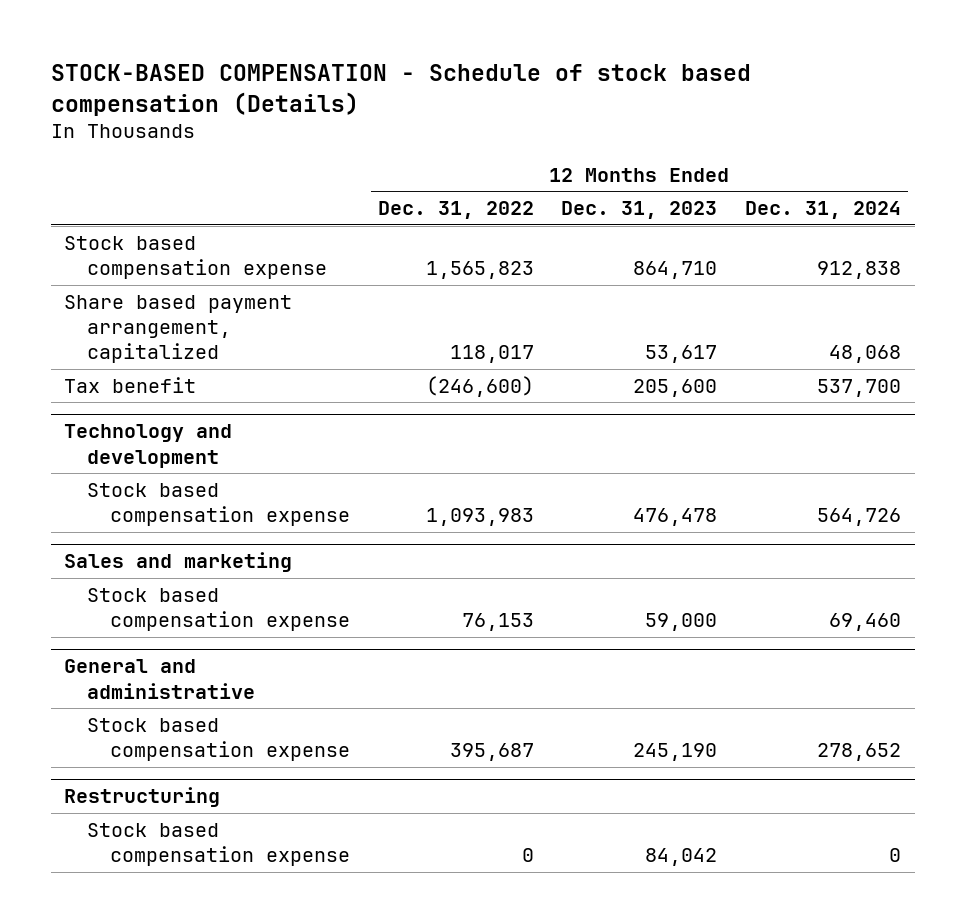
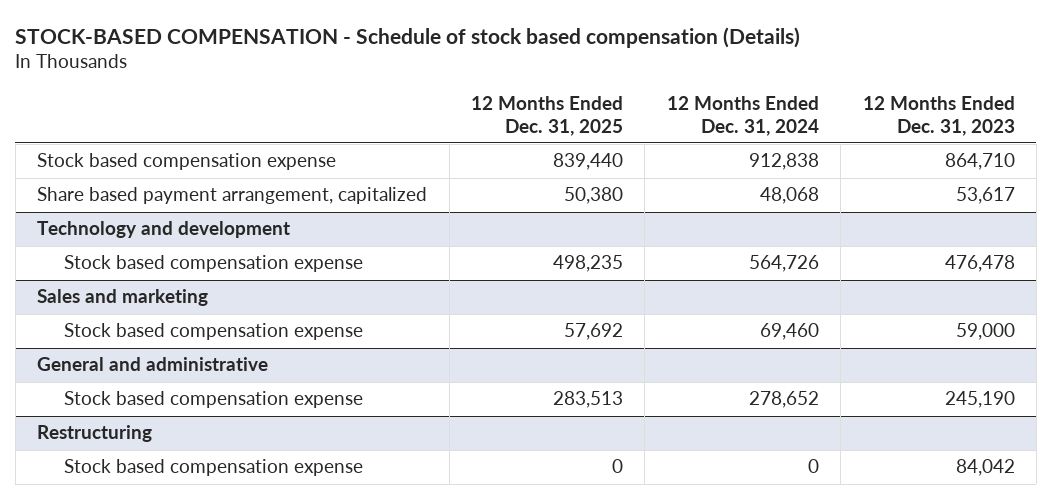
[377,201,534,220] Dec. 31, 2022 -> none
none -> [471,96,624,136] 12 Months Ended Dec. 31, 2025
[64,376,197,393] Tax benefit -> none

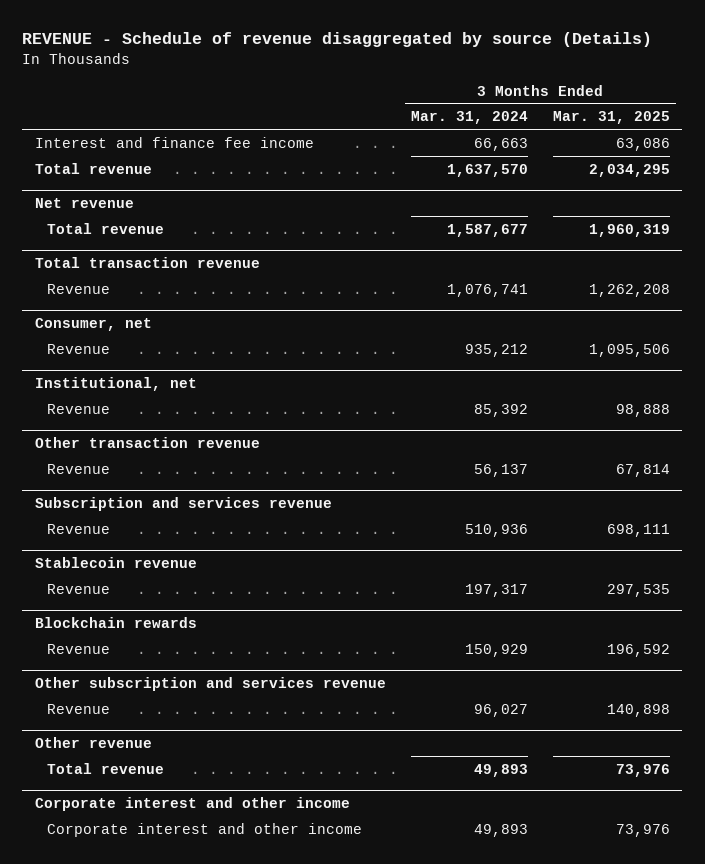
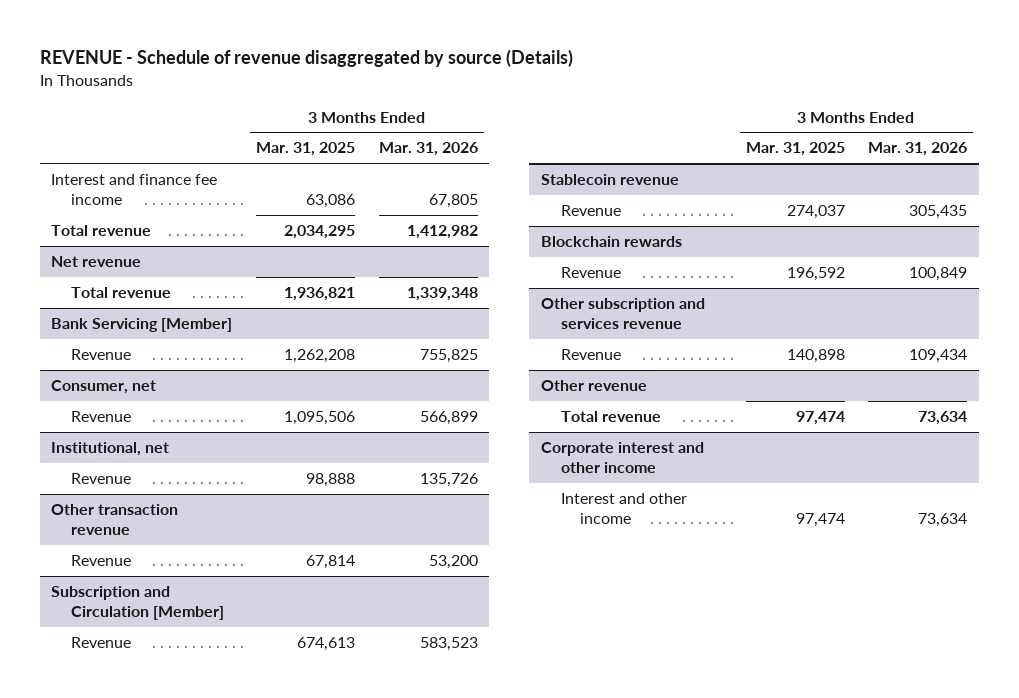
[410,111,528,125] Mar. 31, 2024 -> none
none -> [378,142,478,157] Mar. 31, 2026
[588,223,670,237] 1,960,319 -> [283,287,355,302] 1,936,821
[34,257,260,269] Total transaction revenue -> [51,318,233,333] Bank Servicing [Member]
[34,497,332,512] Subscription and services revenue -> [51,586,225,621] Subscription and Circulation [Member]
[606,523,670,537] 698,111 -> [296,637,355,652] 674,613
[606,583,670,597] 297,535 -> [786,205,845,220] 274,037
[615,763,670,777] 73,976 -> [795,411,845,426] 97,474
[47,822,363,837] Corporate interest and other income -> [560,493,687,525] Interest and other income
[615,823,670,837] 73,976 -> [795,513,845,528] 97,474

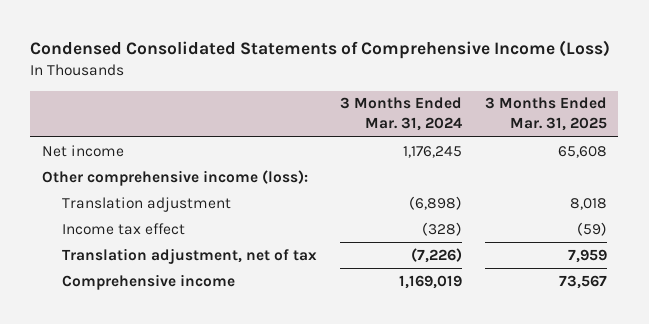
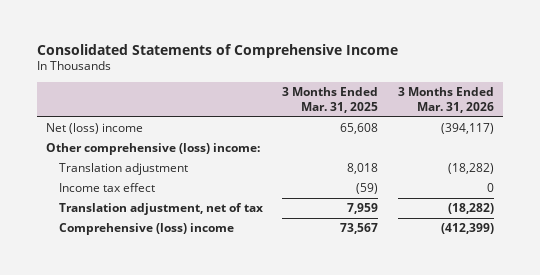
[30,40,611,60] Condensed Consolidated Statements of Comprehensive Income (Loss) -> [36,43,398,58] Consolidated Statements of Comprehensive Income
[339,97,462,132] 3 Months Ended Mar. 31, 2024 -> none
none -> [397,86,494,113] 3 Months Ended Mar. 31, 2026
[41,144,124,157] Net income -> [46,123,144,135] Net (loss) income
[41,169,308,186] Other comprehensive income (loss): -> [46,143,261,156] Other comprehensive (loss) income:
[62,273,236,290] Comprehensive income -> [59,223,235,236] Comprehensive (loss) income

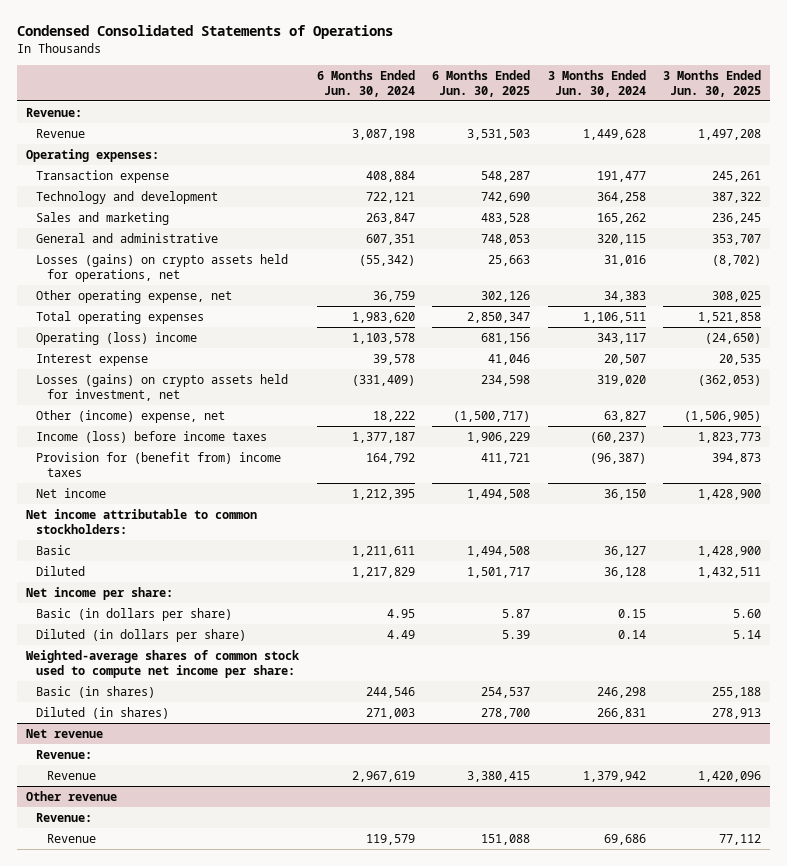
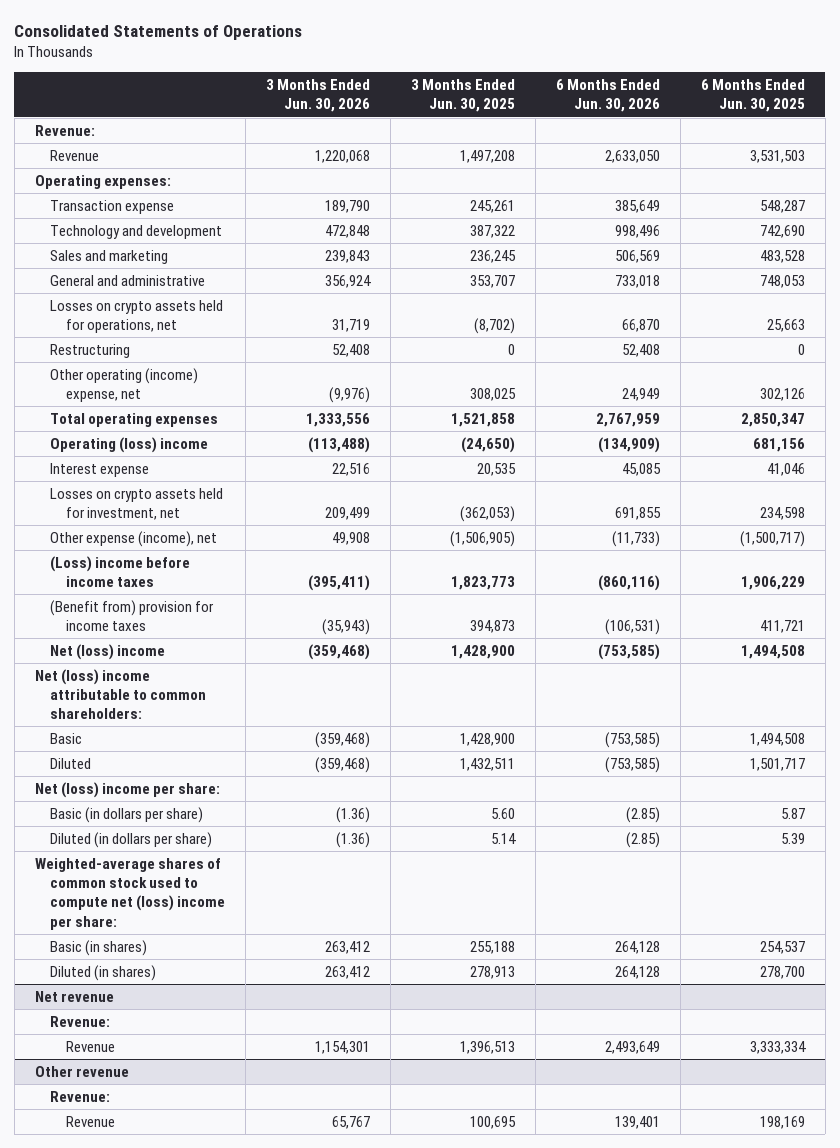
[17,25,394,40] Condensed Consolidated Statements of Operations -> [14,25,303,41] Consolidated Statements of Operations
[316,69,415,97] 6 Months Ended Jun. 30, 2024 -> none
[547,69,646,97] 3 Months Ended Jun. 30, 2024 -> none
none -> [266,79,371,113] 3 Months Ended Jun. 30, 2026
none -> [556,79,661,113] 6 Months Ended Jun. 30, 2026
[36,253,289,282] Losses (gains) on crypto assets held for operations, net -> [50,299,224,334] Losses on crypto assets held for operations, net
none -> [50,343,131,358] Restructuring
[36,289,233,303] Other operating expense, net -> [50,367,199,403] Other operating (income) expense, net
[36,373,289,401] Losses (gains) on crypto assets held for investment, net -> [50,487,224,521] Losses on crypto assets held for investment, net
[36,409,226,423] Other (income) expense, net -> [50,530,218,547] Other expense (income), net
[36,430,268,443] Income (loss) before income taxes -> [50,555,191,588] (Loss) income before income taxes
[36,451,282,477] Provision for (benefit from) income taxes -> [50,599,215,632] (Benefit from) provision for income taxes
[36,487,107,498] Net income -> [50,643,166,660] Net (loss) income
[26,508,258,534] Net income attributable to common stockholders: -> [34,668,207,720] Net (loss) income attributable to common shareholders:
[26,586,174,600] Net income per share: -> [34,781,220,798] Net (loss) income per share:
[26,649,301,678] Weighted-average shares of common stock used to compute net income per share: -> [34,857,226,930] Weighted-average shares of common stock used to compute net (loss) income per share:
[467,770,531,782] 3,380,415 -> [749,1040,806,1054] 3,333,334
[698,770,762,782] 1,420,096 -> [460,1040,516,1054] 1,396,513
[481,833,531,845] 151,088 -> [759,1115,805,1129] 198,169
[719,833,762,845] 77,112 -> [470,1115,517,1129] 100,695

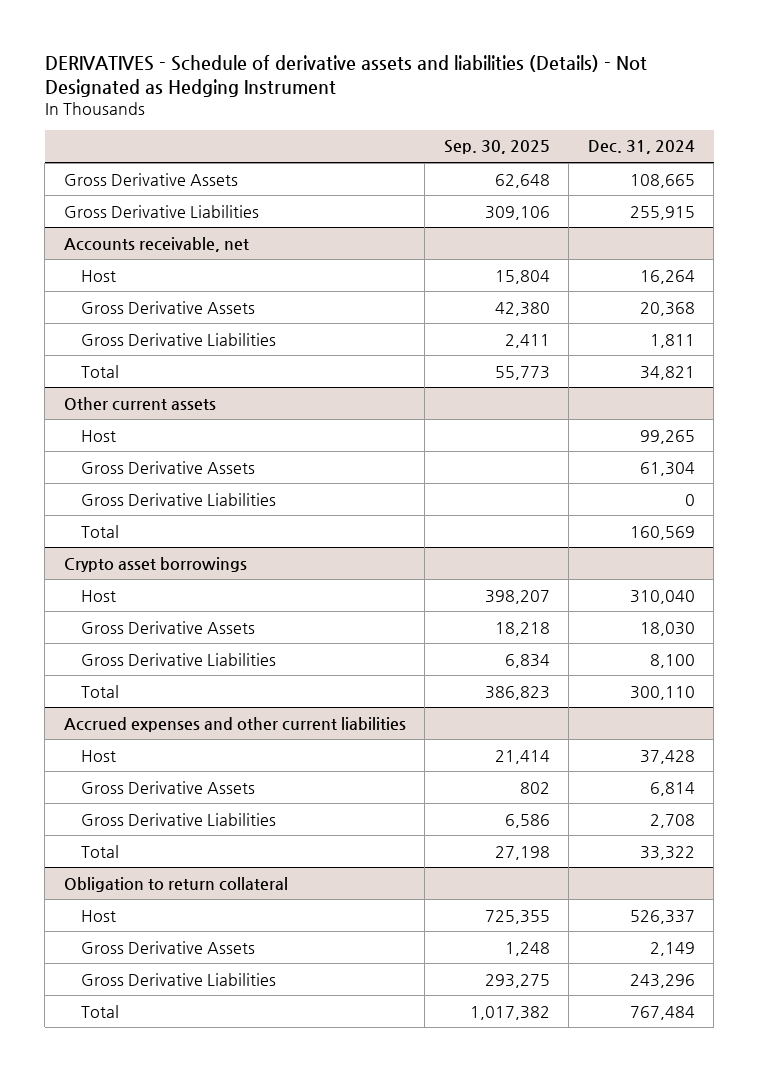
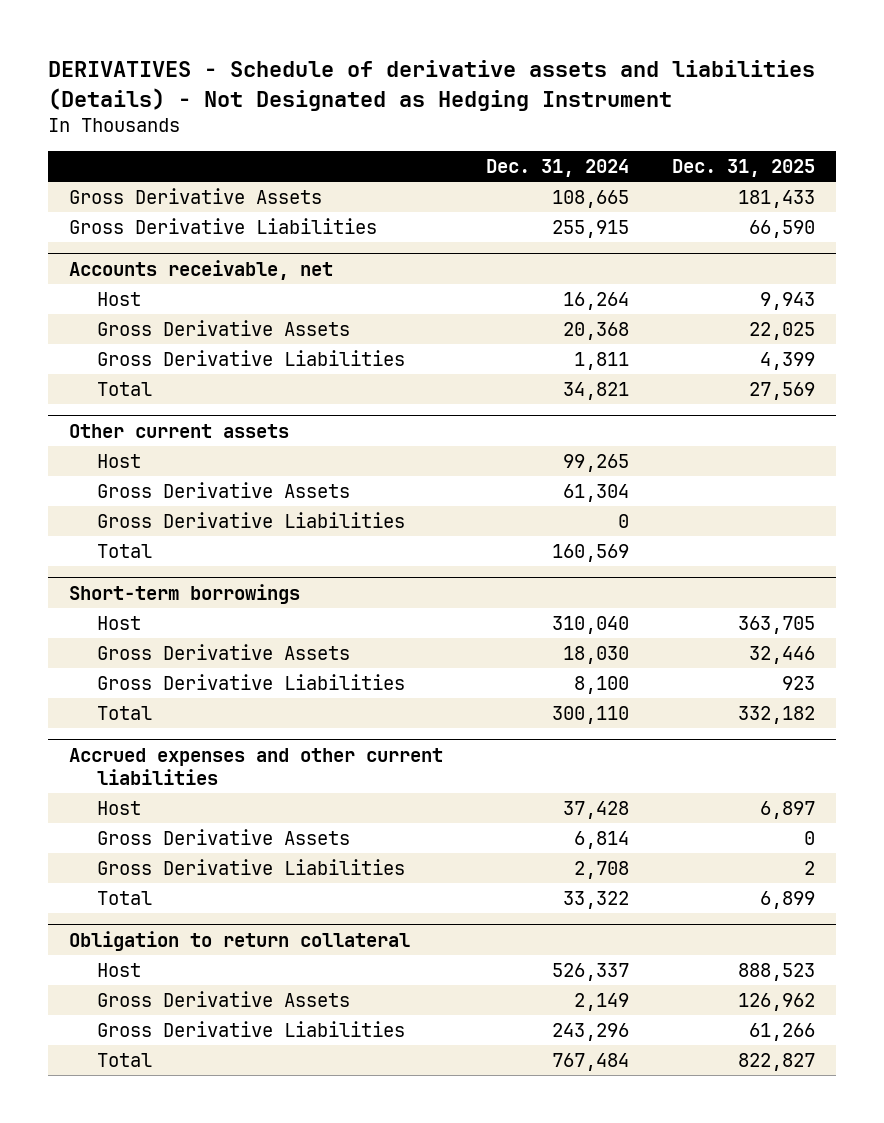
[443,140,550,155] Sep. 30, 2025 -> none
none -> [671,159,815,178] Dec. 31, 2025
[63,556,247,572] Crypto asset borrowings -> [69,583,301,604] Short-term borrowings

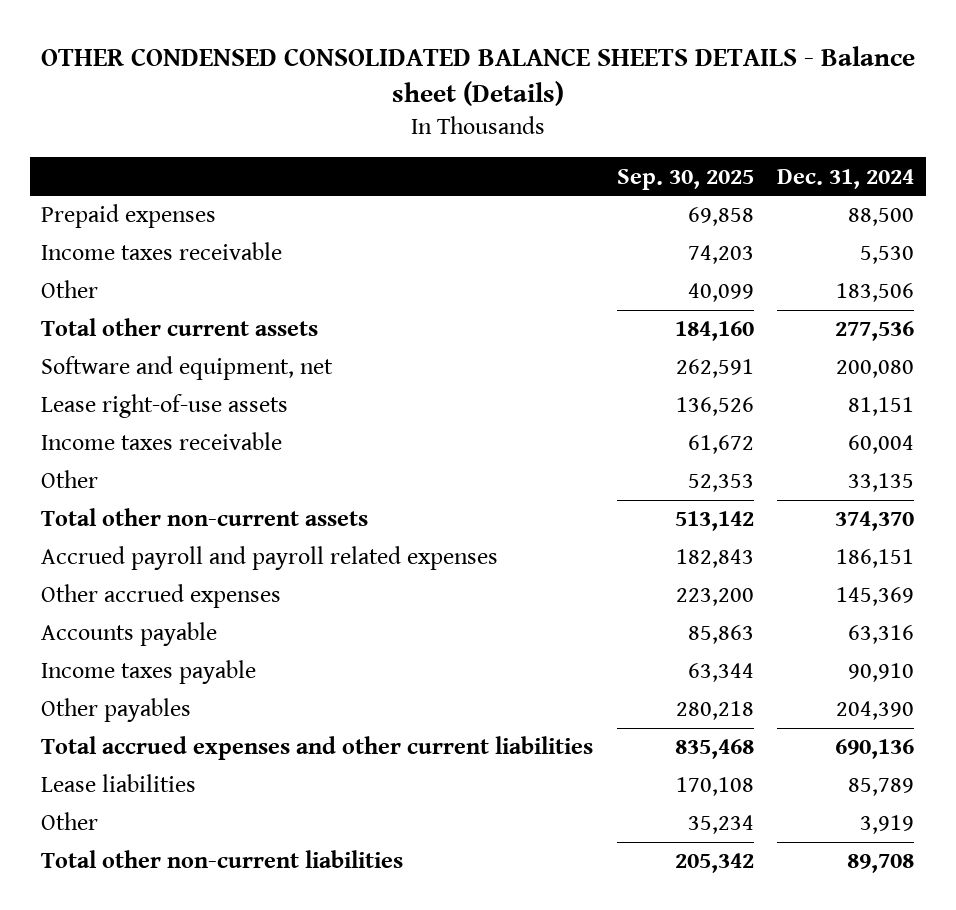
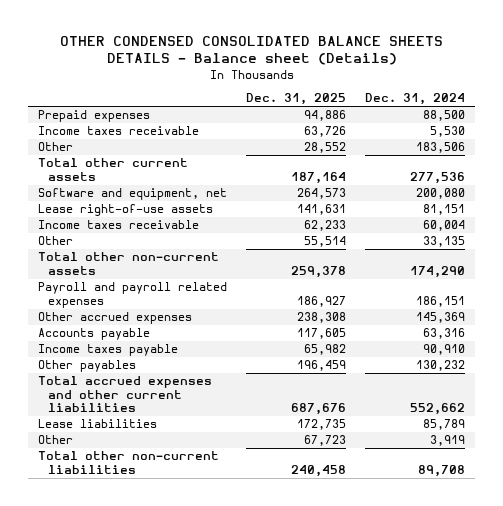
[616,168,754,190] Sep. 30, 2025 -> none
none -> [246,93,347,106] Dec. 31, 2025
[835,511,915,532] 374,370 -> [410,265,466,278] 174,290
[41,546,499,571] Accrued payroll and payroll related expenses -> [38,282,228,308] Payroll and payroll related expenses
[836,701,915,721] 204,390 -> [416,360,466,372] 130,232
[835,739,915,760] 690,136 -> [410,402,466,415] 552,662

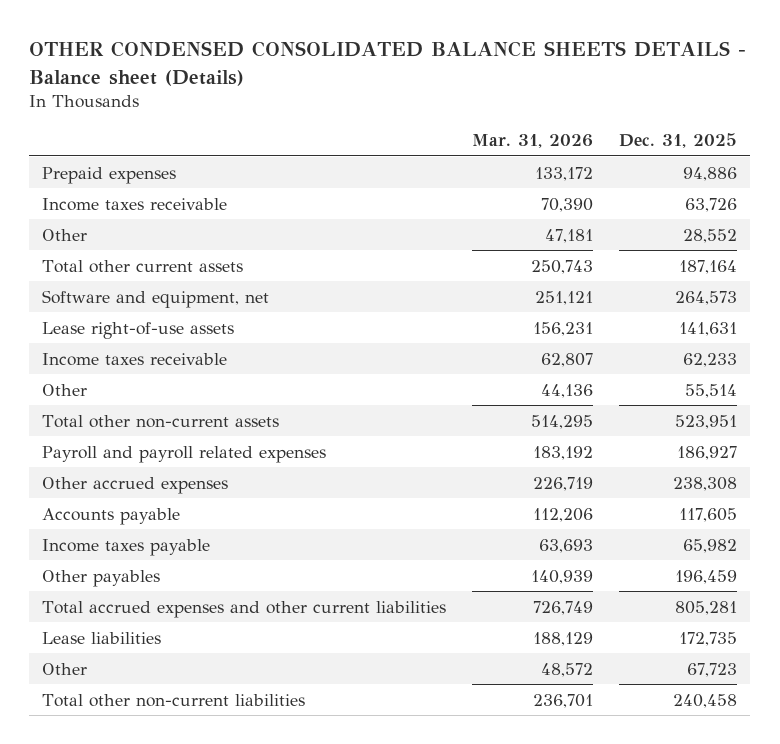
[365,93,466,106] Dec. 31, 2024 -> none
none -> [472,134,594,149] Mar. 31, 2026
[291,265,347,278] 259,378 -> [675,414,738,429] 523,951
[291,402,347,415] 687,676 -> [675,600,738,615] 805,281

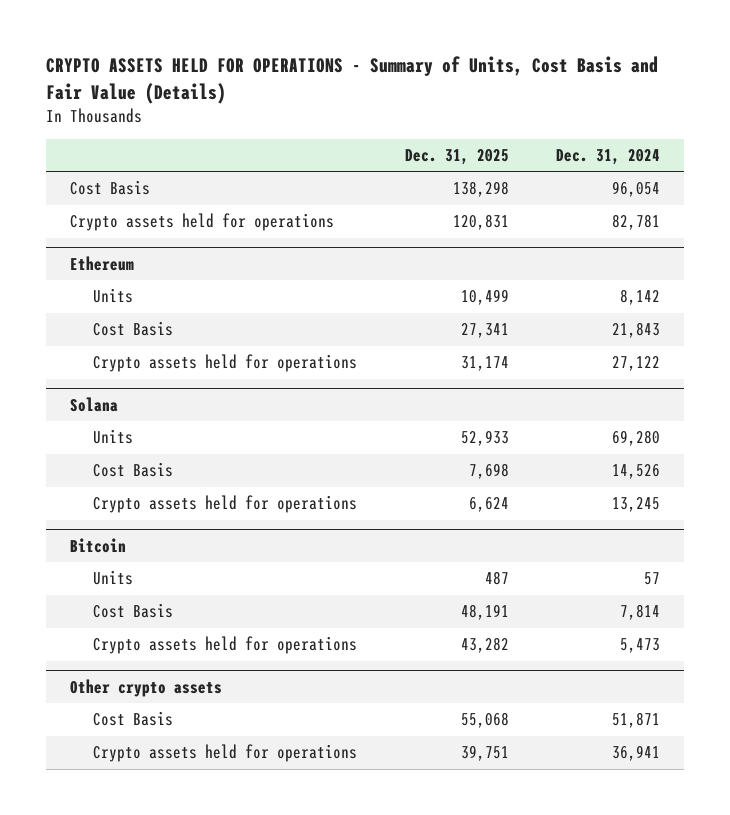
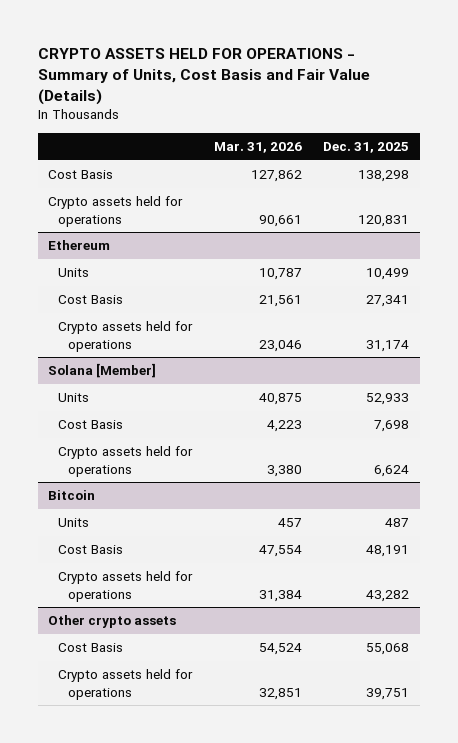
[556,148,661,165] Dec. 31, 2024 -> none
none -> [213,141,302,153] Mar. 31, 2026
[69,397,118,413] Solana -> [48,363,157,379] Solana [Member]

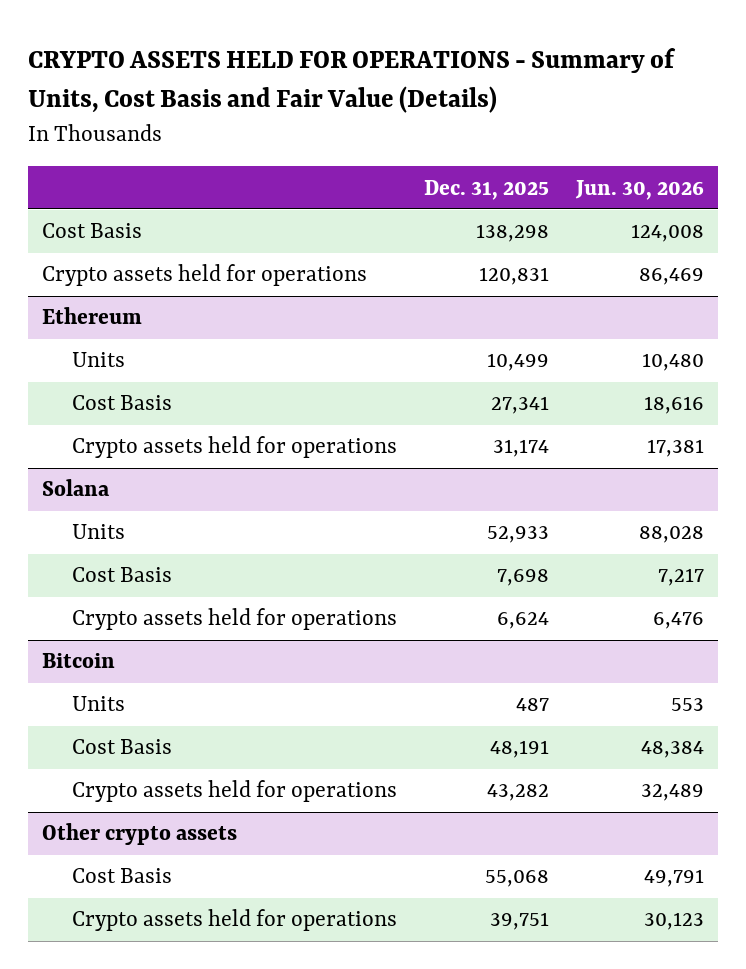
[213,141,302,153] Mar. 31, 2026 -> none
none -> [575,179,705,200] Jun. 30, 2026
[48,363,157,379] Solana [Member] -> [41,479,110,497] Solana

